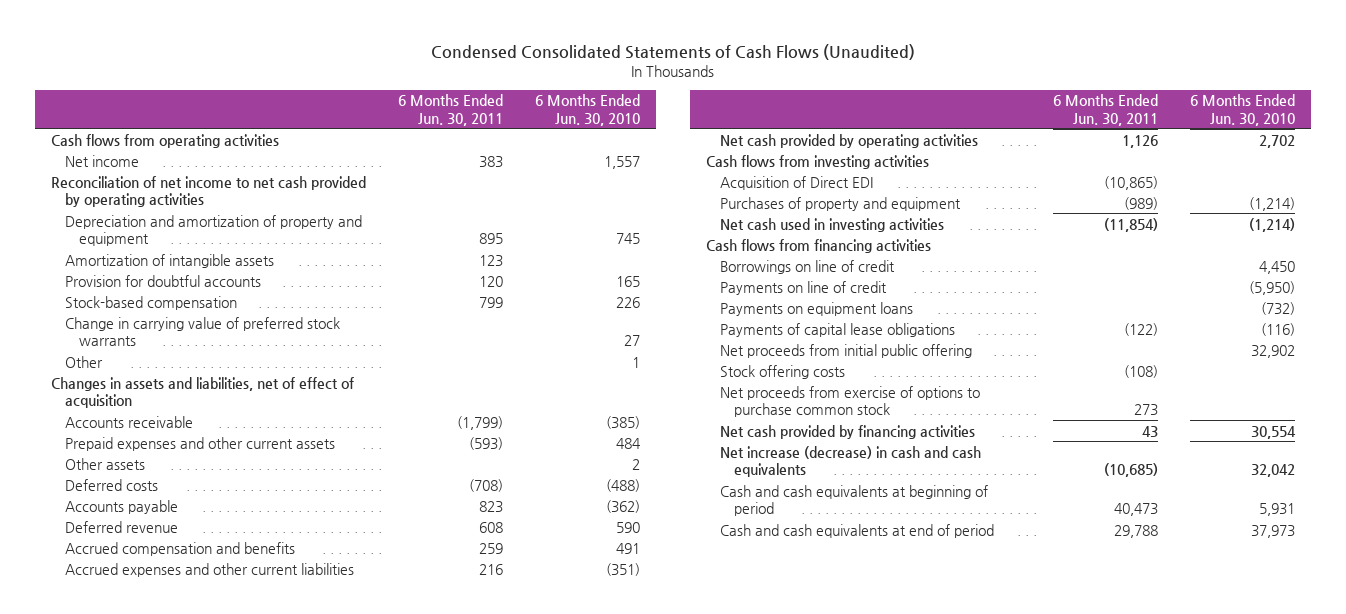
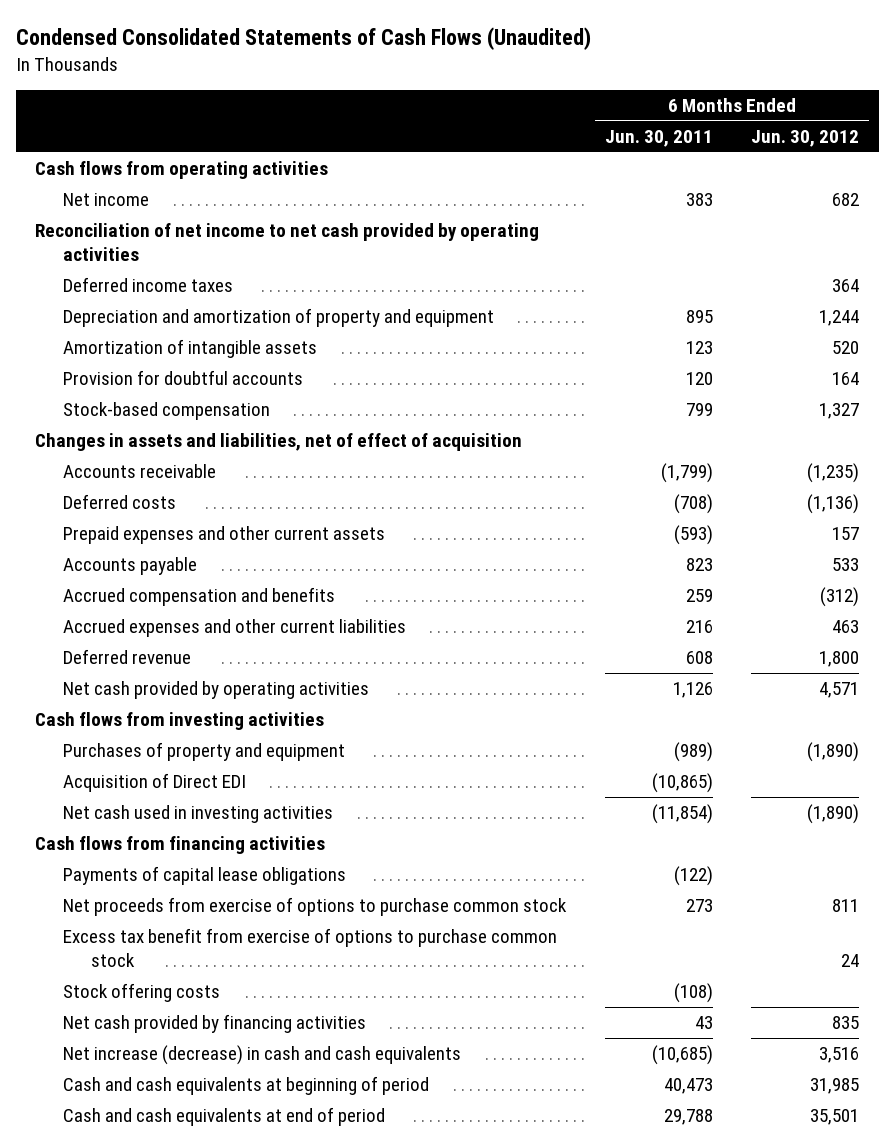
[534,94,640,126] 6 Months Ended Jun. 30, 2010 -> none
none -> [751,130,860,148] Jun. 30, 2012
none -> [63,277,234,293] Deferred income taxes
[65,316,341,346] Change in carrying value of preferred stock warrants -> none
[65,355,104,368] Other -> none
[65,457,146,470] Other assets -> none
[65,436,336,451] Prepaid expenses and other current assets -> [63,526,386,545] Prepaid expenses and other current assets
[65,520,179,533] Deferred revenue -> [63,649,192,665] Deferred revenue
[720,175,874,190] Acquisition of Direct EDI -> [63,773,247,793] Acquisition of Direct EDI
[720,259,896,274] Borrowings on line of credit -> none
[720,280,888,295] Payments on line of credit -> none
[720,301,914,316] Payments on equipment loans -> none
[720,343,973,358] Net proceeds from initial public offering -> none
none -> [63,928,558,968] Excess tax benefit from exercise of options to purchase common stock
[720,364,846,379] Stock offering costs -> [63,983,221,1003] Stock offering costs

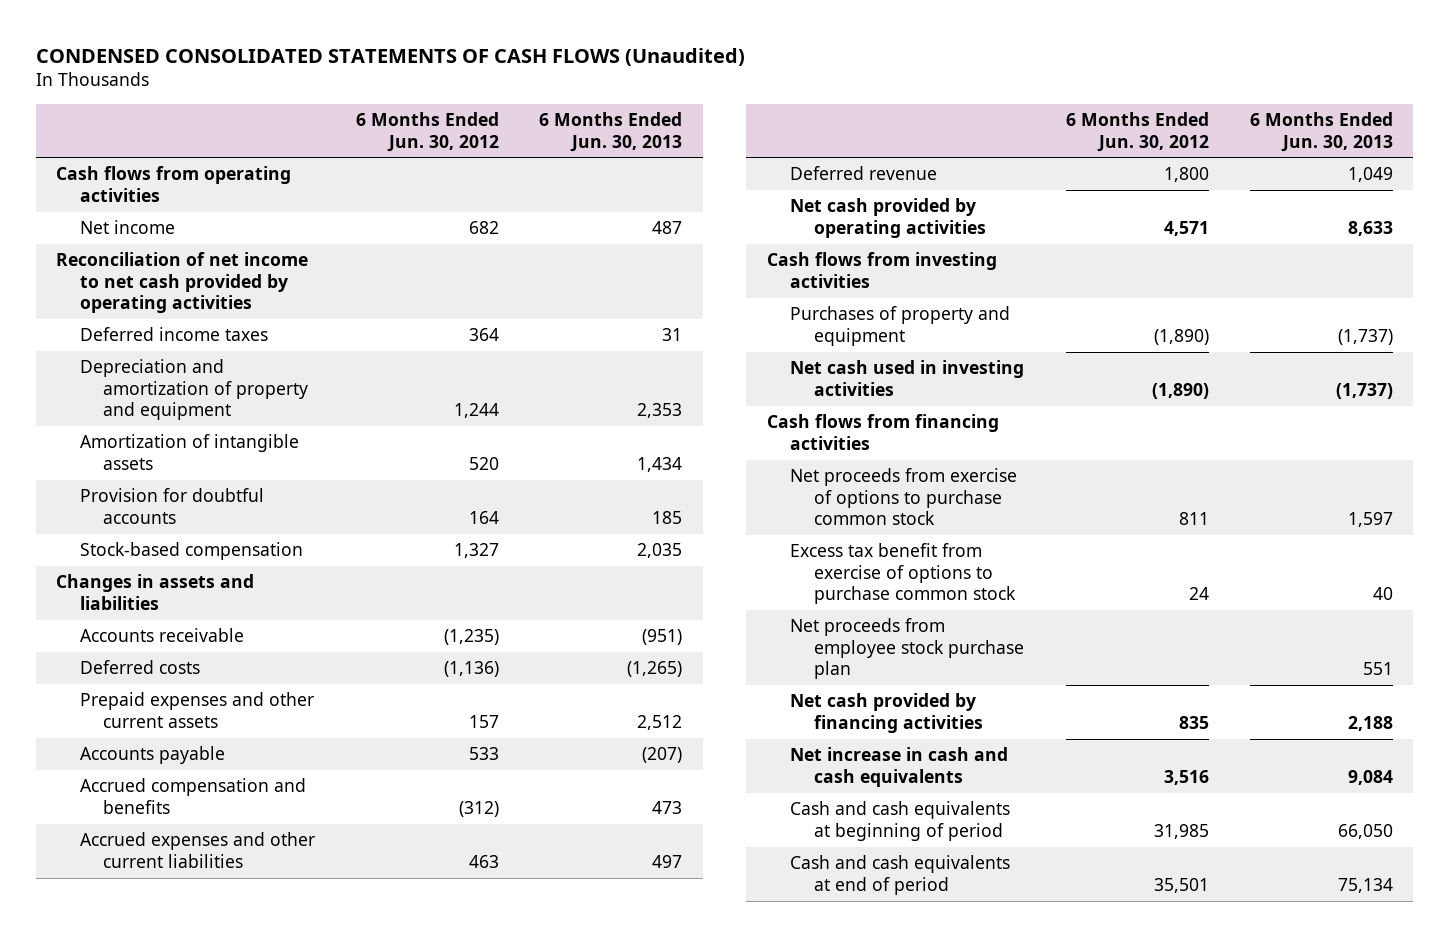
[15,27,591,51] Condensed Consolidated Statements of Cash Flows (Unaudited) -> [35,47,745,66] CONDENSED CONSOLIDATED STATEMENTS OF CASH FLOWS (Unaudited)
[604,130,713,148] Jun. 30, 2011 -> none
none -> [539,112,683,152] 6 Months Ended Jun. 30, 2013
[35,433,523,452] Changes in assets and liabilities, net of effect of acquisition -> [56,574,255,610] Changes in assets and liabilities
[63,773,247,793] Acquisition of Direct EDI -> none
[63,866,347,886] Payments of capital lease obligations -> none
[63,983,221,1003] Stock offering costs -> none
none -> [790,618,1024,680] Net proceeds from employee stock purchase plan
[63,1045,462,1066] Net increase (decrease) in cash and cash equivalents -> [790,747,1009,787] Net increase in cash and cash equivalents

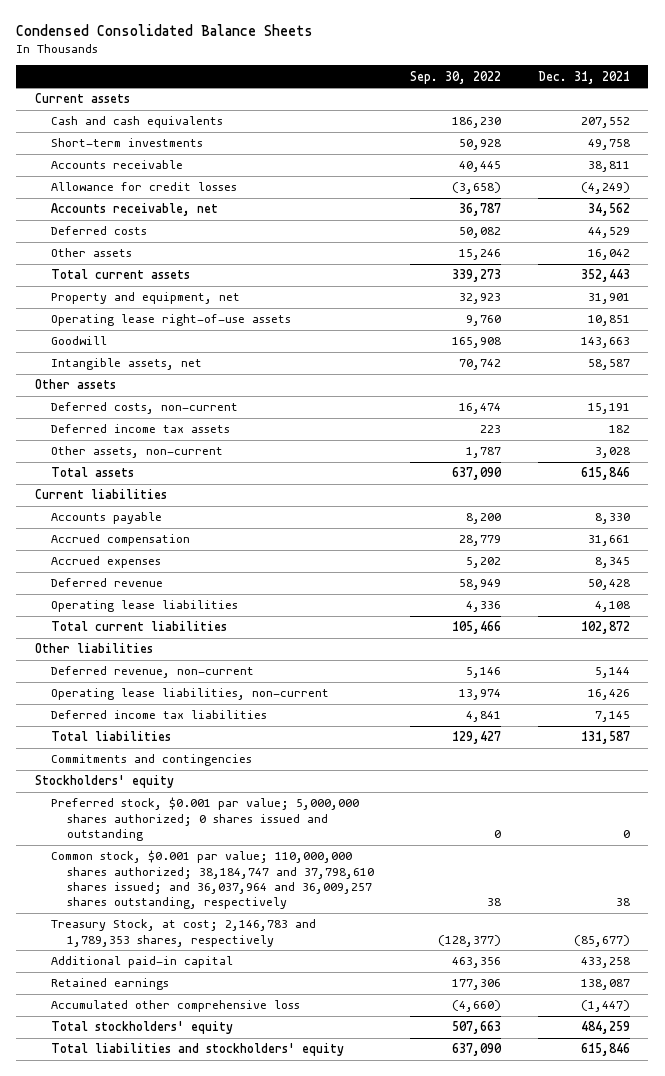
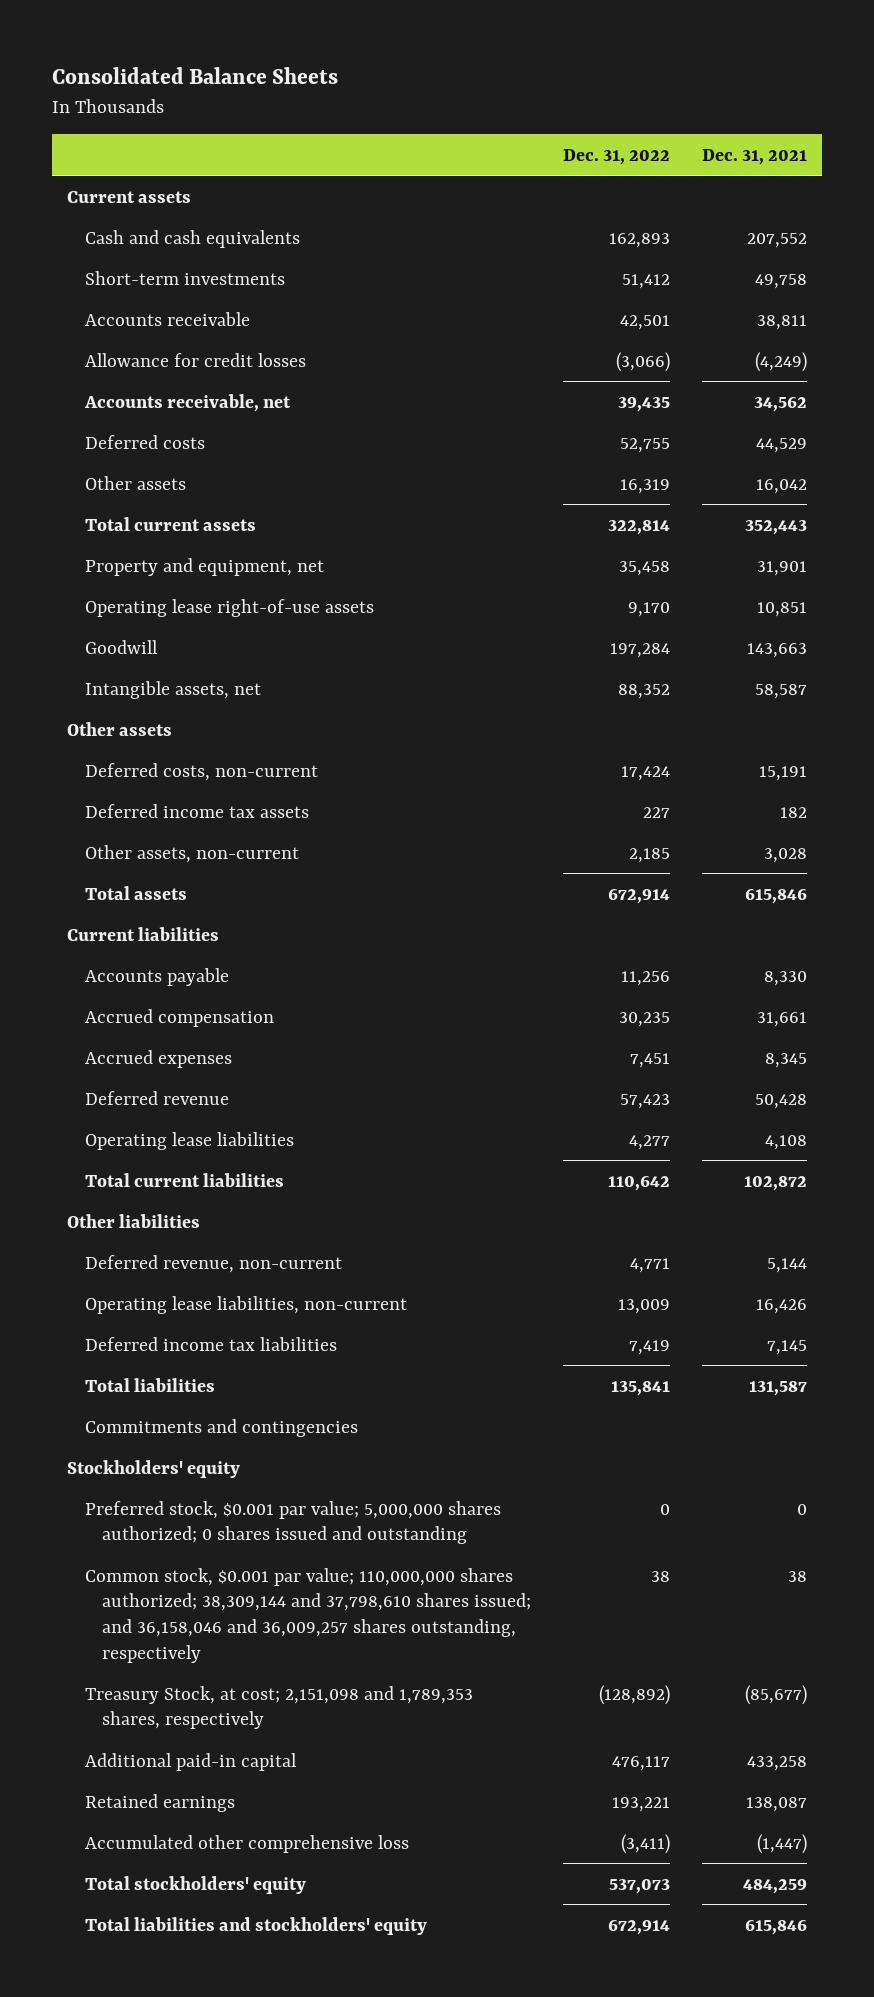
[16,23,314,36] Condensed Consolidated Balance Sheets -> [51,67,338,85] Consolidated Balance Sheets
[410,70,502,84] Sep. 30, 2022 -> none
none -> [562,148,670,165] Dec. 31, 2022
[50,850,374,910] Common stock, $0.001 par value; 110,000,000 shares authorized; 38,184,747 and 37,798,610 shares issued; and 36,037,964 and 36,009,257 shares outstanding, respectively -> [84,1567,532,1663] Common stock, $0.001 par value; 110,000,000 shares authorized; 38,309,144 and 37,798,610 shares issued; and 36,158,046 and 36,009,257 shares outstanding, respectively
[50,919,316,947] Treasury Stock, at cost; 2,146,783 and 1,789,353 shares, respectively -> [84,1685,473,1730] Treasury Stock, at cost; 2,151,098 and 1,789,353 shares, respectively

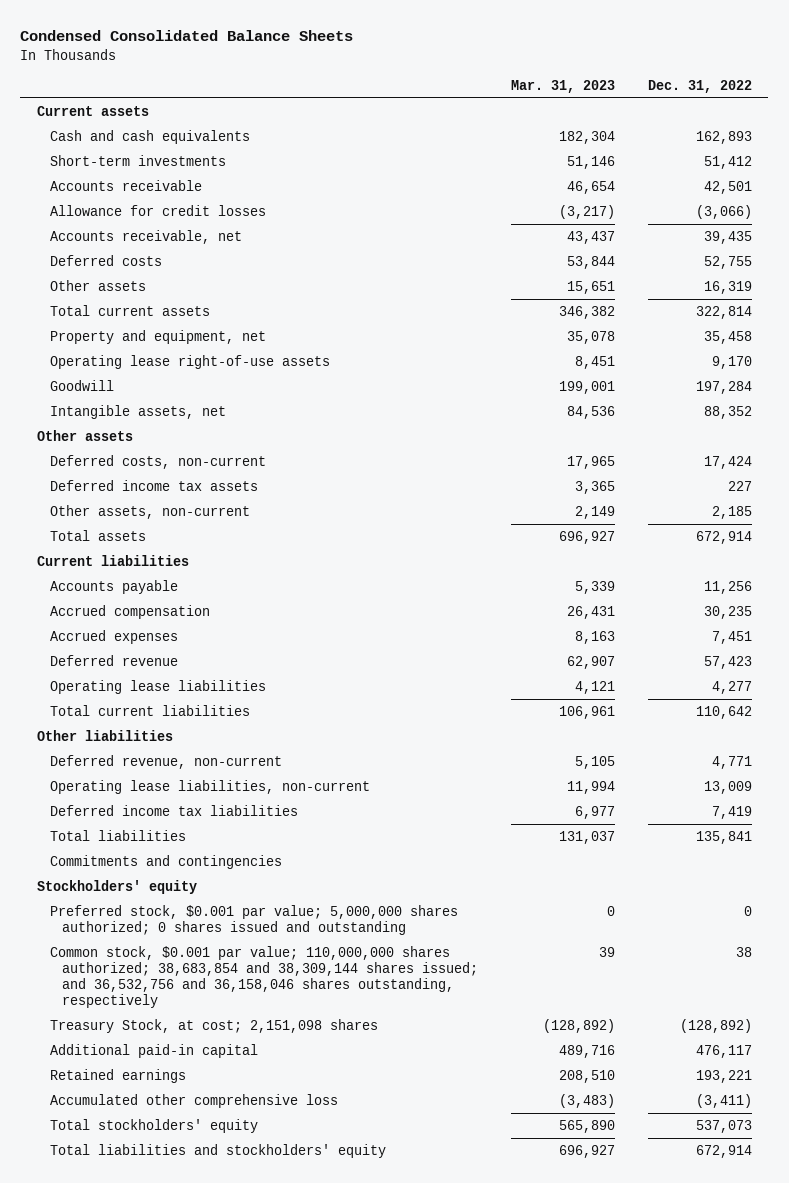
[51,67,338,85] Consolidated Balance Sheets -> [20,30,354,42] Condensed Consolidated Balance Sheets
[701,148,807,165] Dec. 31, 2021 -> none
none -> [511,79,616,93] Mar. 31, 2023
[84,1567,532,1663] Common stock, $0.001 par value; 110,000,000 shares authorized; 38,309,144 and 37,798,610 shares issued; and 36,158,046 and 36,009,257 shares outstanding, respectively -> [49,945,479,1008] Common stock, $0.001 par value; 110,000,000 shares authorized; 38,683,854 and 38,309,144 shares issued; and 36,532,756 and 36,158,046 shares outstanding, respectively
[84,1685,473,1730] Treasury Stock, at cost; 2,151,098 and 1,789,353 shares, respectively -> [49,1018,378,1033] Treasury Stock, at cost; 2,151,098 shares

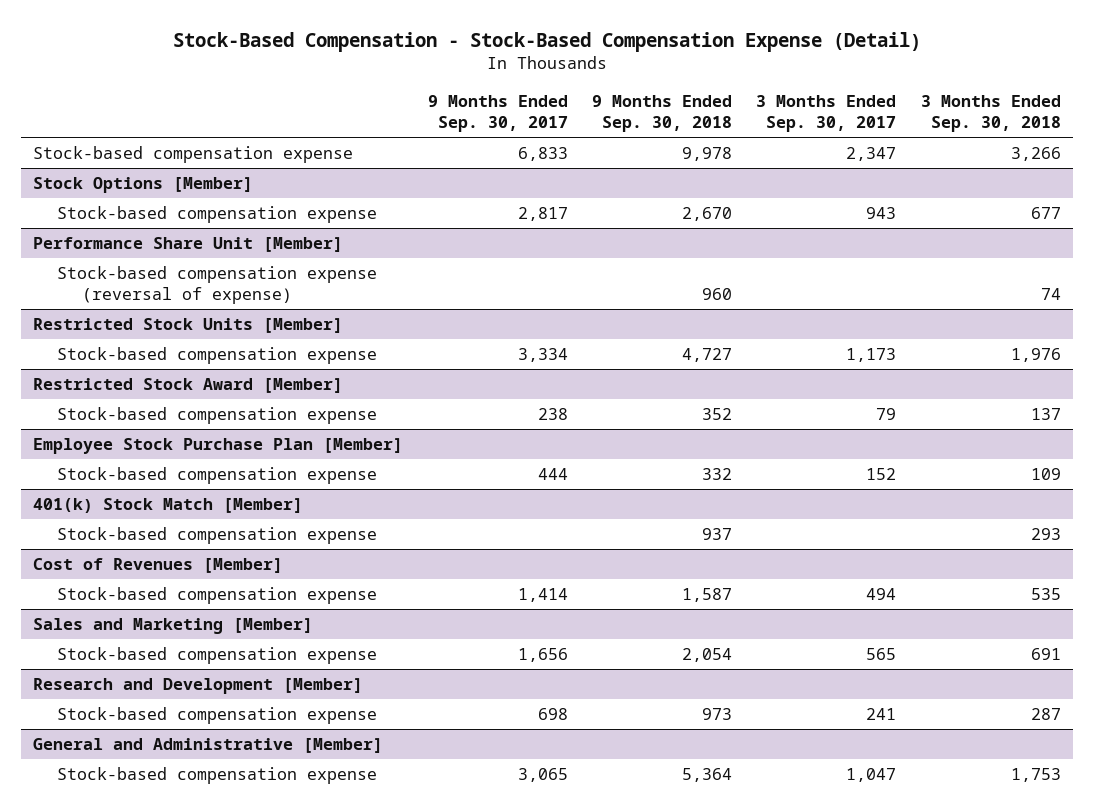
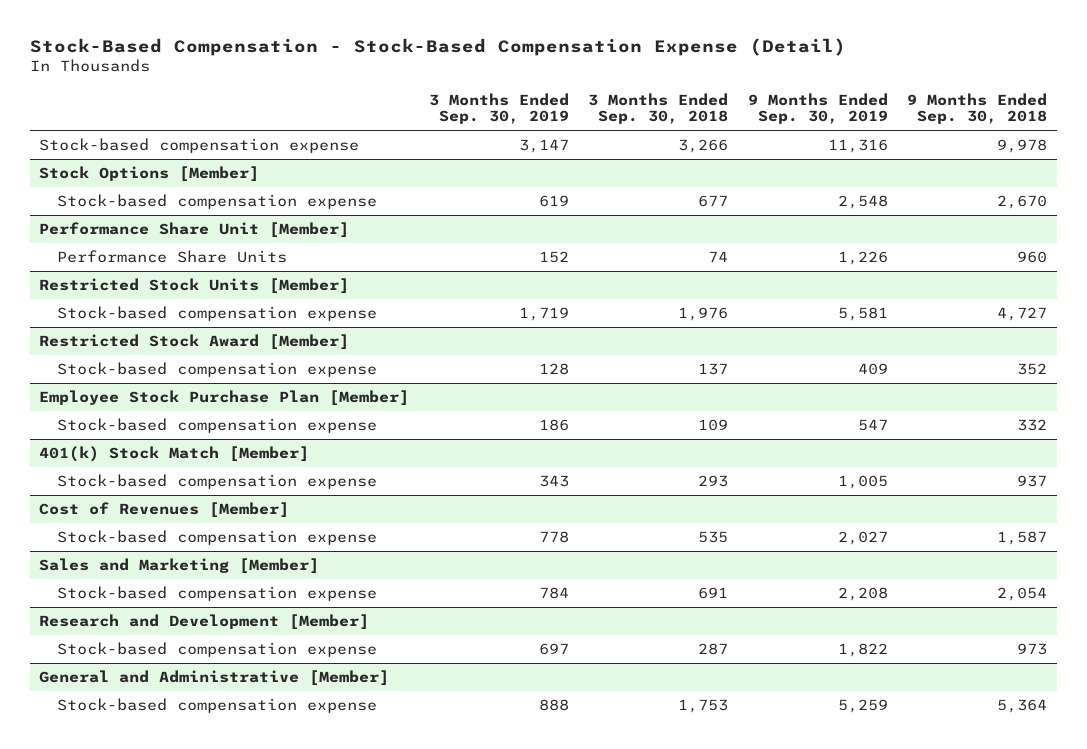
[427,94,568,132] 9 Months Ended Sep. 30, 2017 -> none
[756,94,897,132] 3 Months Ended Sep. 30, 2017 -> none
none -> [428,92,569,125] 3 Months Ended Sep. 30, 2019
none -> [747,92,888,125] 9 Months Ended Sep. 30, 2019
[57,266,378,305] Stock-based compensation expense (reversal of expense) -> [57,250,288,264] Performance Share Units

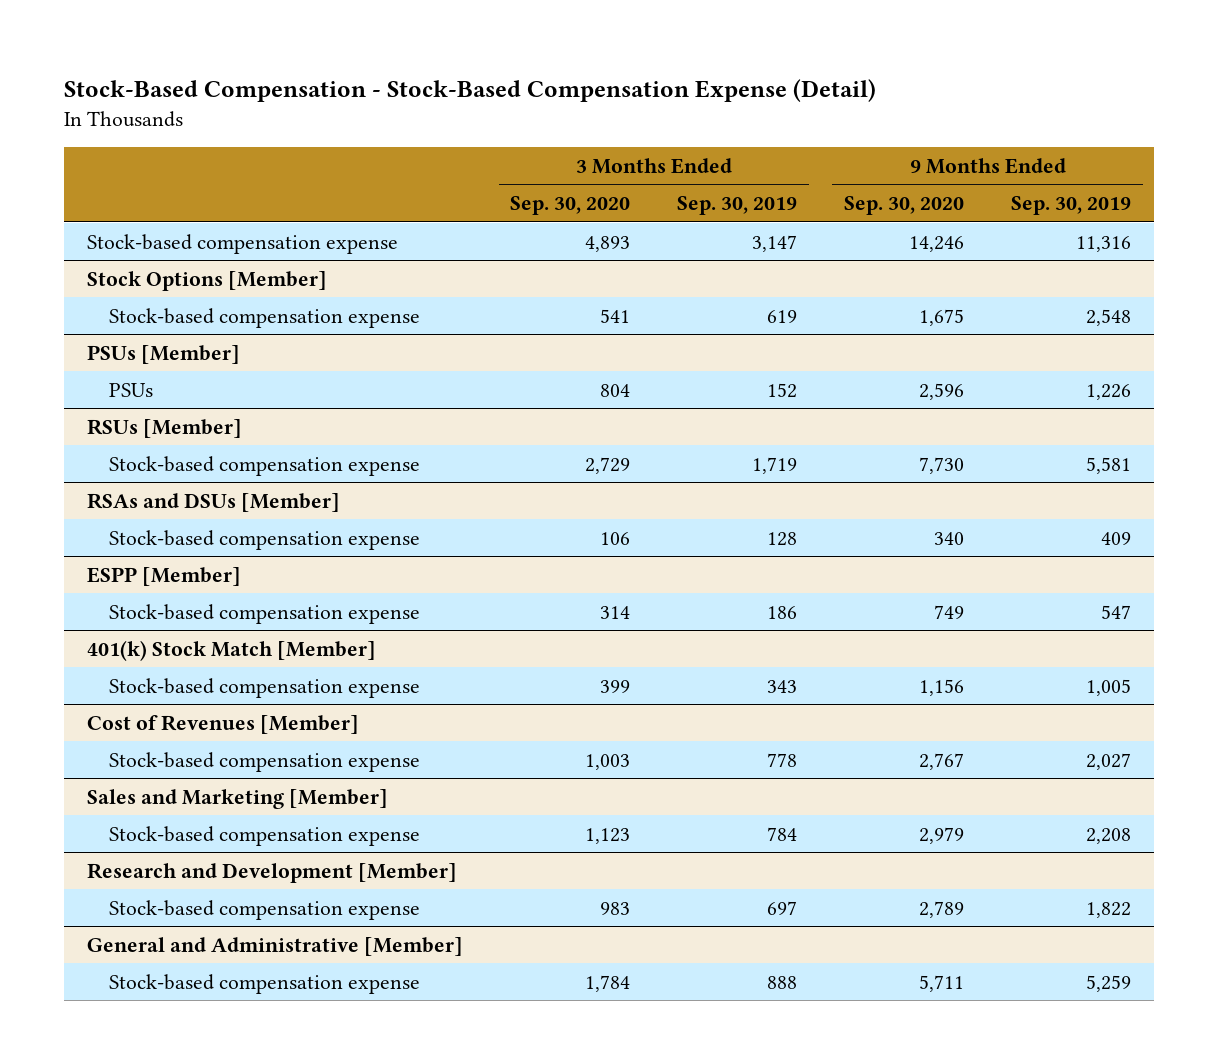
[588,92,729,125] 3 Months Ended Sep. 30, 2018 -> none
[907,92,1048,125] 9 Months Ended Sep. 30, 2018 -> none
none -> [510,196,631,216] Sep. 30, 2020
none -> [844,196,965,216] Sep. 30, 2020
[39,222,350,239] Performance Share Unit [Member] -> [87,344,241,364] PSUs [Member]
[57,250,288,264] Performance Share Units -> [108,382,153,397] PSUs
[39,278,350,295] Restricted Stock Units [Member] -> [87,418,243,438] RSUs [Member]
[39,334,350,351] Restricted Stock Award [Member] -> none
none -> [87,492,341,512] RSAs and DSUs [Member]
[39,390,410,407] Employee Stock Purchase Plan [Member] -> [87,566,242,586] ESPP [Member]

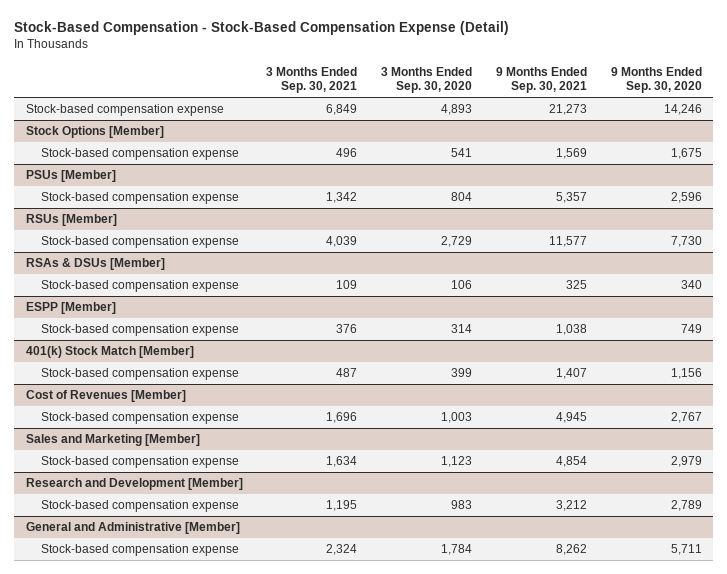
[677,196,798,216] Sep. 30, 2019 -> none
[1010,196,1131,216] Sep. 30, 2019 -> none
none -> [266,66,358,93] 3 Months Ended Sep. 30, 2021
none -> [495,66,587,93] 9 Months Ended Sep. 30, 2021
[108,382,153,397] PSUs -> [40,192,239,205] Stock-based compensation expense
[87,492,341,512] RSAs and DSUs [Member] -> [25,258,165,271] RSAs & DSUs [Member]

